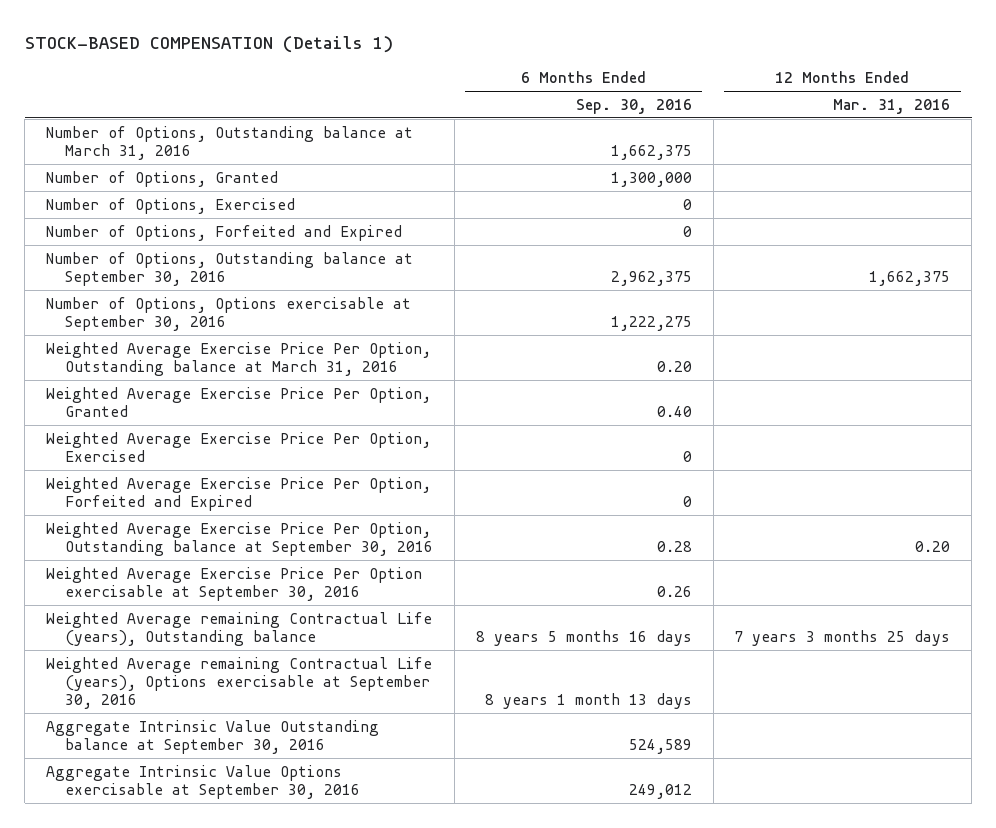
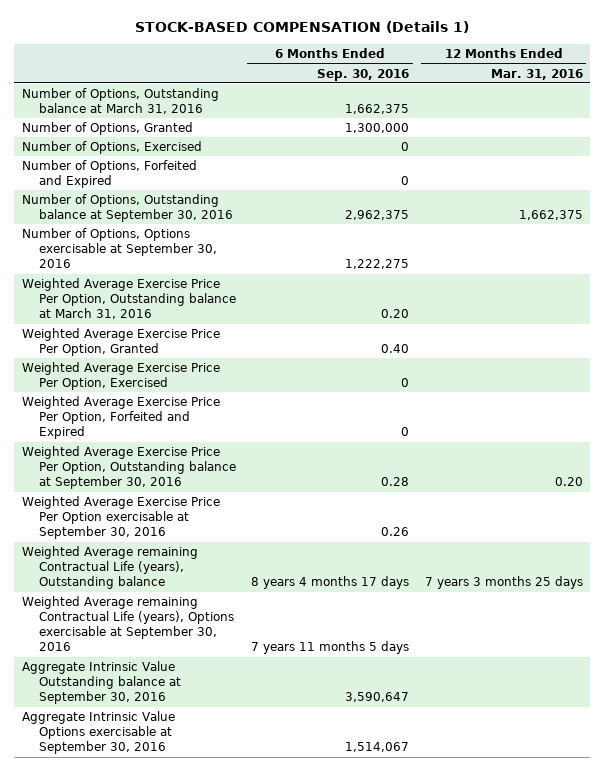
[475,630,692,647] 8 years 5 months 16 days -> [251,576,410,590] 8 years 4 months 17 days
[484,693,692,710] 8 years 1 month 13 days -> [251,641,410,655] 7 years 11 months 5 days
[628,739,692,755] 524,589 -> [345,692,410,703] 3,590,647
[628,784,692,800] 249,012 -> [345,742,410,753] 1,514,067

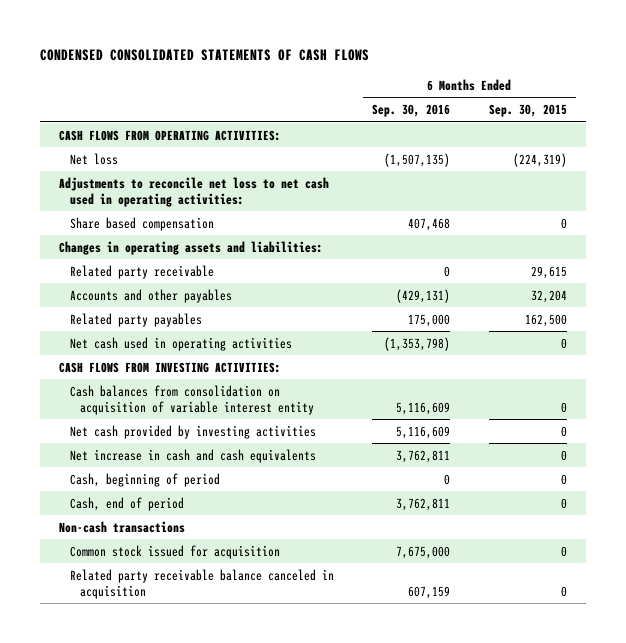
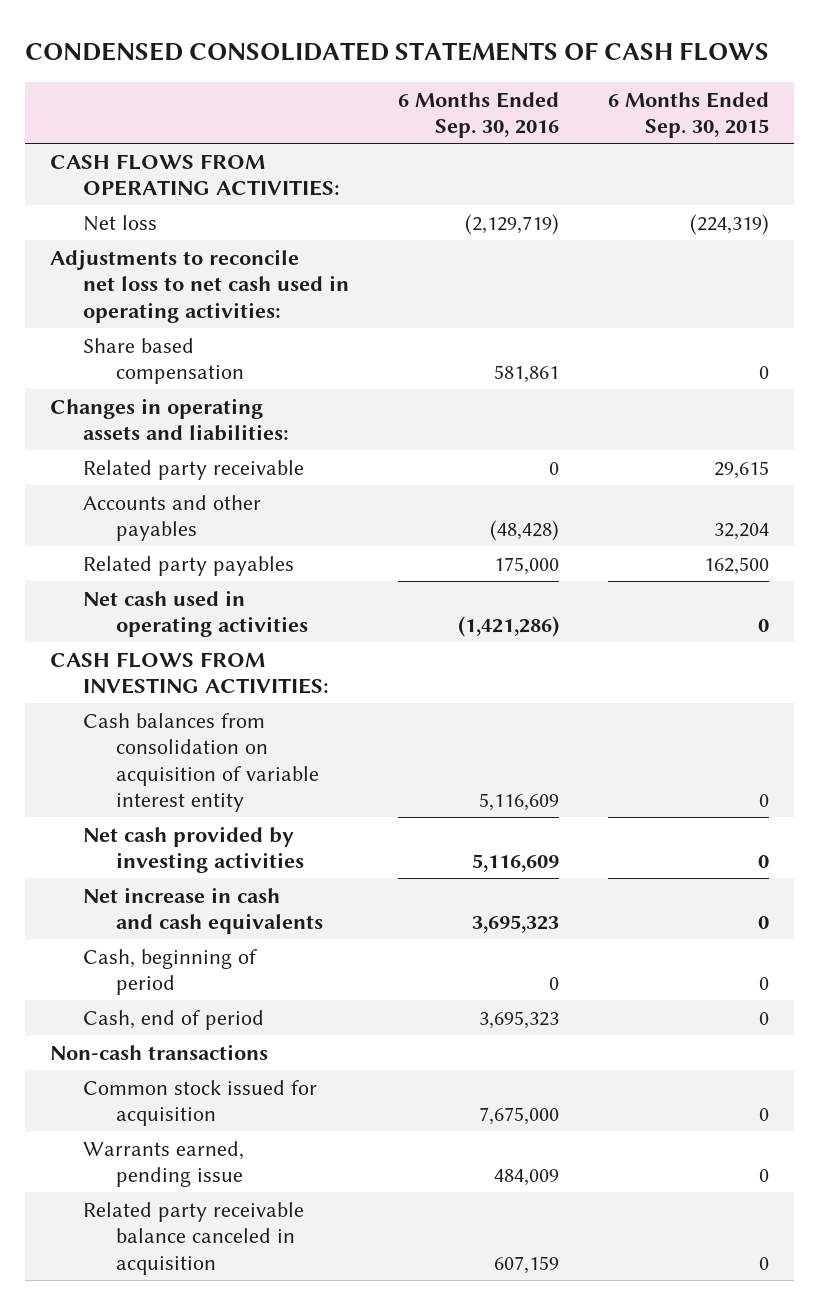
[384,152,451,167] (1,507,135) -> [465,213,560,235] (2,129,719)
[408,217,451,231] 407,468 -> [494,365,560,384] 581,861
[396,288,451,303] (429,131) -> [490,520,560,542] (48,428)
[384,336,451,351] (1,353,798) -> [458,616,560,638] (1,421,286)
[396,449,451,463] 3,762,811 -> [472,915,560,934] 3,695,323
[396,497,451,511] 3,762,811 -> [479,1010,560,1029] 3,695,323
none -> [83,1140,245,1188] Warrants earned, pending issue

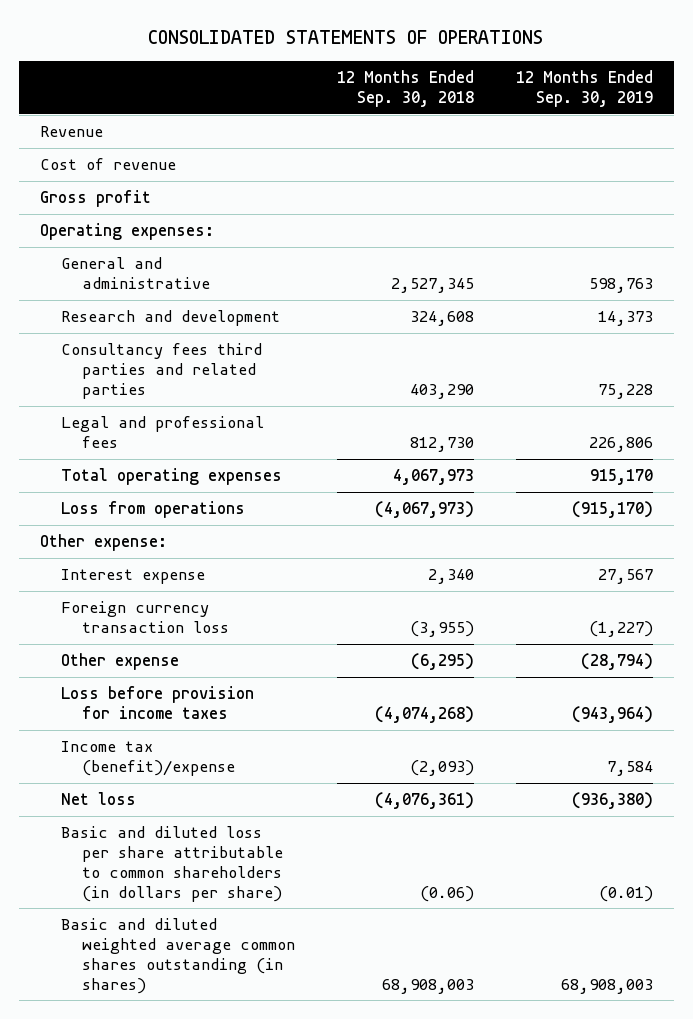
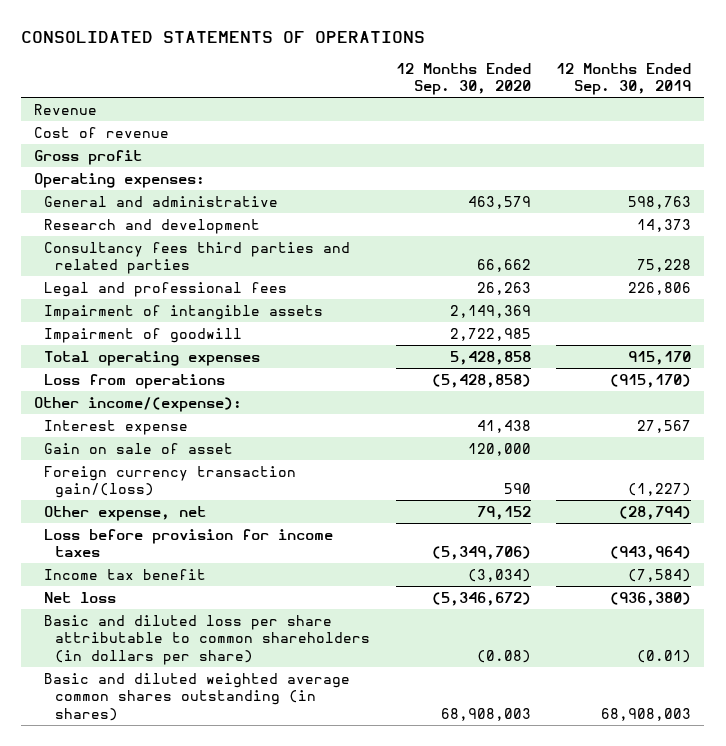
[336,70,474,108] 12 Months Ended Sep. 30, 2018 -> none
none -> [395,62,531,96] 12 Months Ended Sep. 30, 2020
none -> [44,304,324,320] Impairment of intangible assets
none -> [44,327,243,343] Impairment of goodwill
[39,534,167,552] Other expense: -> [34,396,243,412] Other income/(expense):
none -> [44,442,234,454] Gain on sale of asset
[60,601,230,633] Foreign currency transaction loss -> [44,465,297,499] Foreign currency transaction gain/(loss)
[60,653,179,671] Other expense -> [44,505,207,521] Other expense, net
[60,741,236,776] Income tax (benefit)/expense -> [44,568,207,580] Income tax benefit
[606,760,653,776] 7,584 -> [628,568,692,582] (7,584)

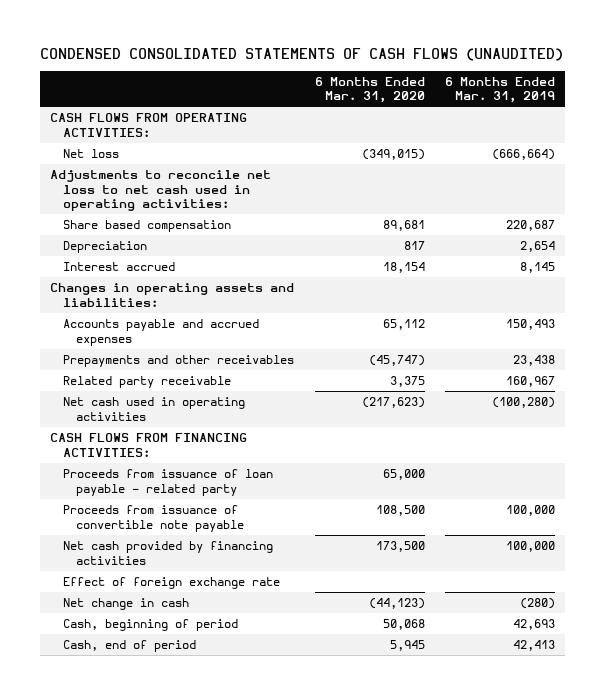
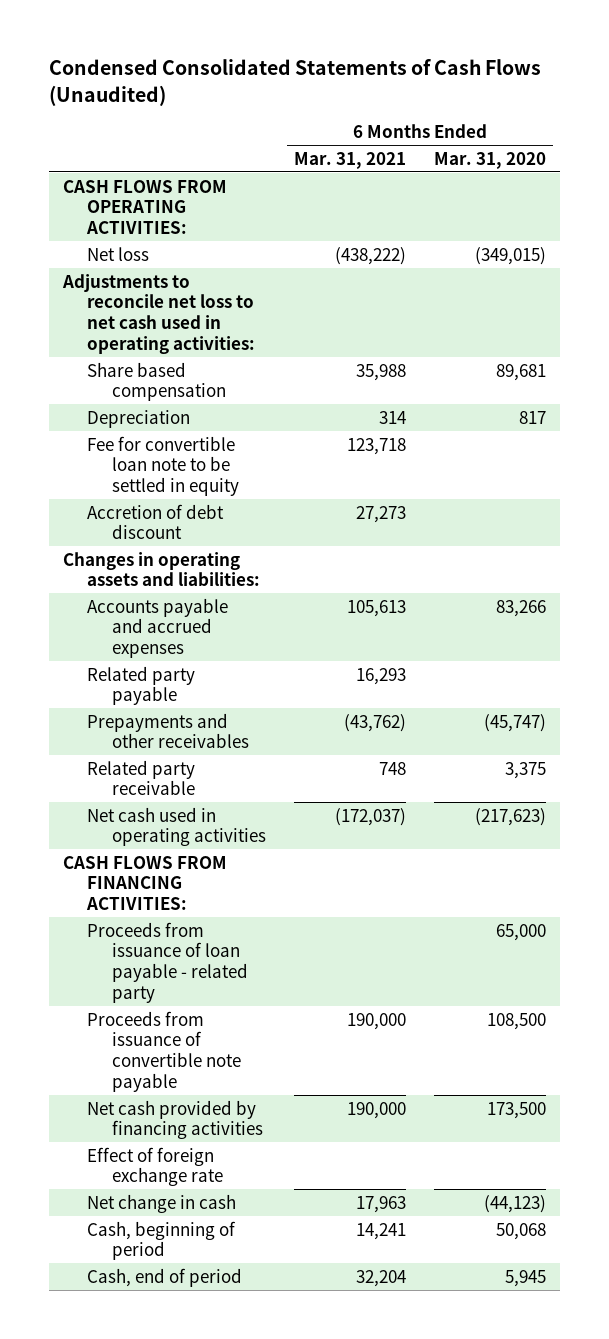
[40,47,564,61] CONDENSED CONSOLIDATED STATEMENTS OF CASH FLOWS (UNAUDITED) -> [48,59,541,106] Condensed Consolidated Statements of Cash Flows (Unaudited)
[445,76,556,104] 6 Months Ended Mar. 31, 2019 -> none
none -> [294,151,407,169] Mar. 31, 2021
[63,261,176,271] Interest accrued -> none
none -> [87,435,240,497] Fee for convertible loan note to be settled in equity
none -> [87,503,225,540] Accretion of debt discount
[382,318,425,330] 65,112 -> [496,599,547,617] 83,266
none -> [87,665,196,706] Related party payable

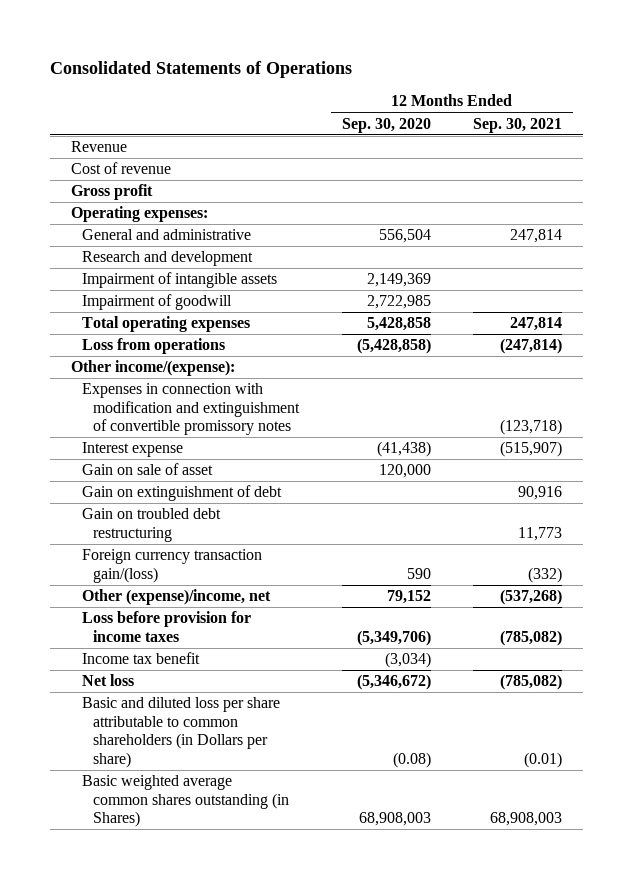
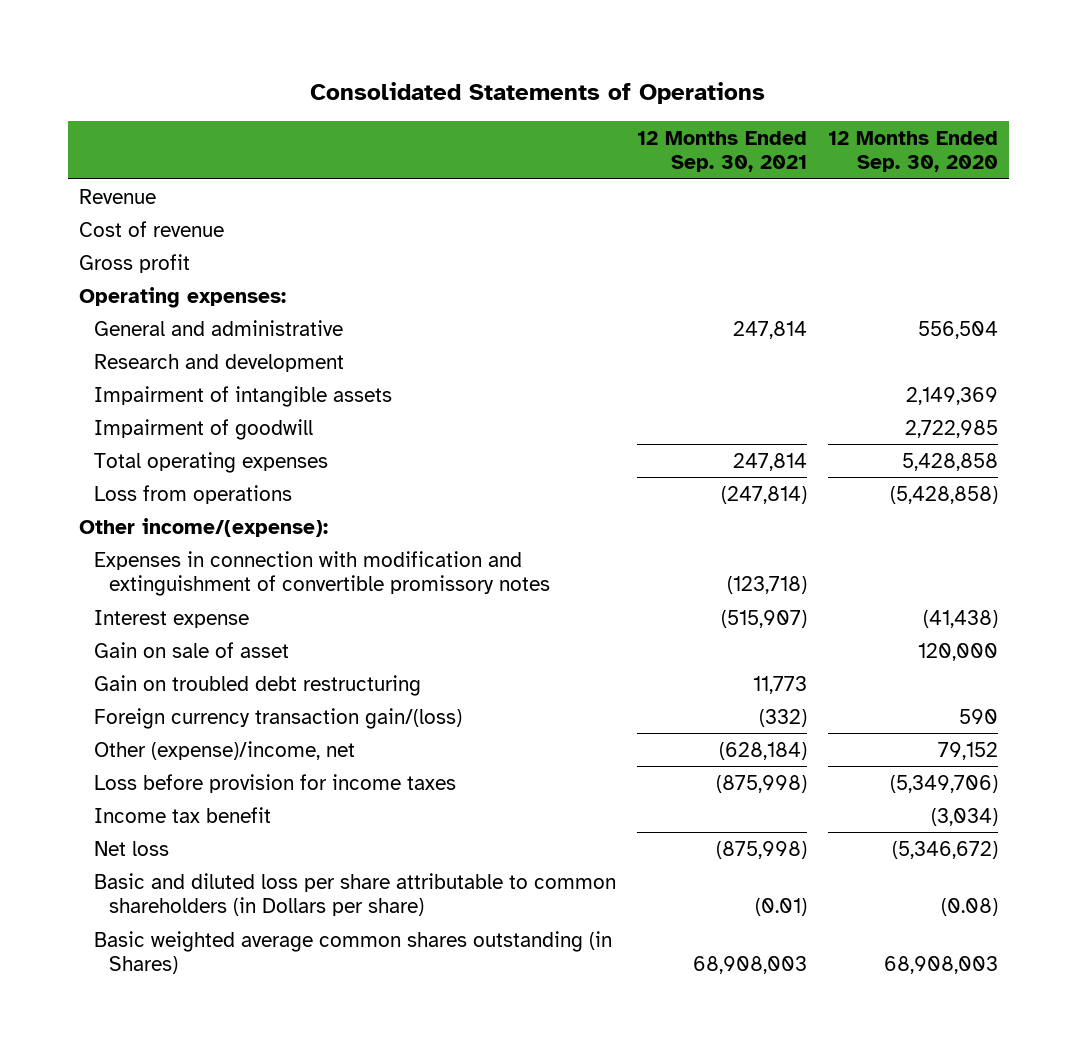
[82,485,283,502] Gain on extinguishment of debt -> none
[500,589,563,606] (537,268) -> [719,741,808,760] (628,184)
[500,629,563,646] (785,082) -> [716,774,808,793] (875,998)
[500,674,563,691] (785,082) -> [716,840,808,859] (875,998)

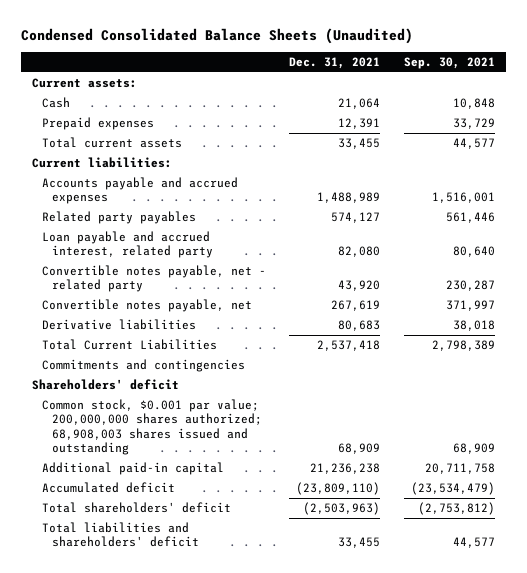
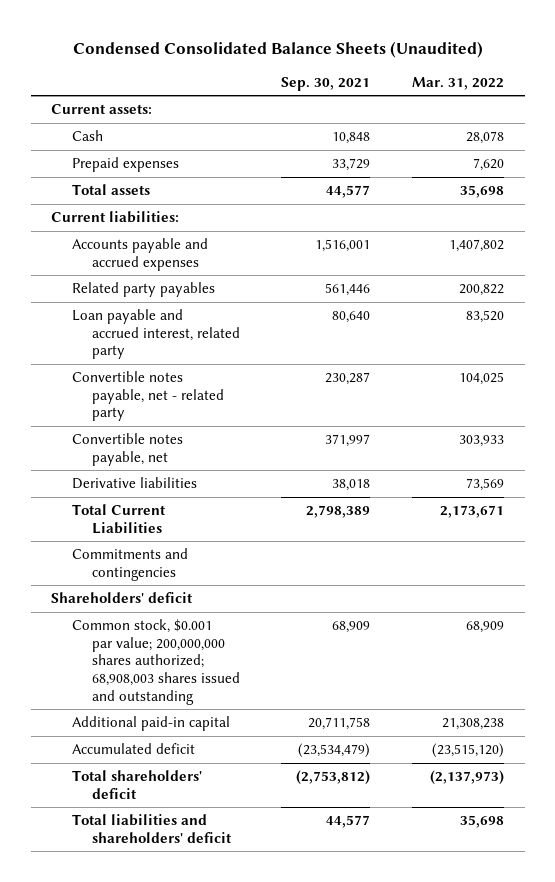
[289,57,381,70] Dec. 31, 2021 -> none
none -> [411,76,504,90] Mar. 31, 2022
[42,137,183,149] Total current assets -> [71,184,150,196] Total assets

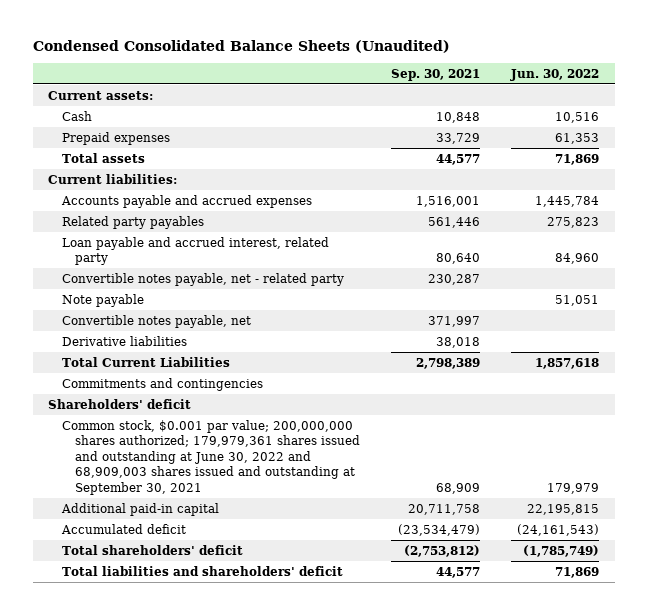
[411,76,504,90] Mar. 31, 2022 -> none
none -> [510,69,600,82] Jun. 30, 2022
none -> [61,293,144,307] Note payable
[71,619,240,705] Common stock, $0.001 par value; 200,000,000 shares authorized; 68,908,003 shares issued and outstanding -> [61,419,360,495] Common stock, $0.001 par value; 200,000,000 shares authorized; 179,979,361 shares issued and outstanding at June 30, 2022 and 68,909,003 shares issued and outstanding at September 30, 2021

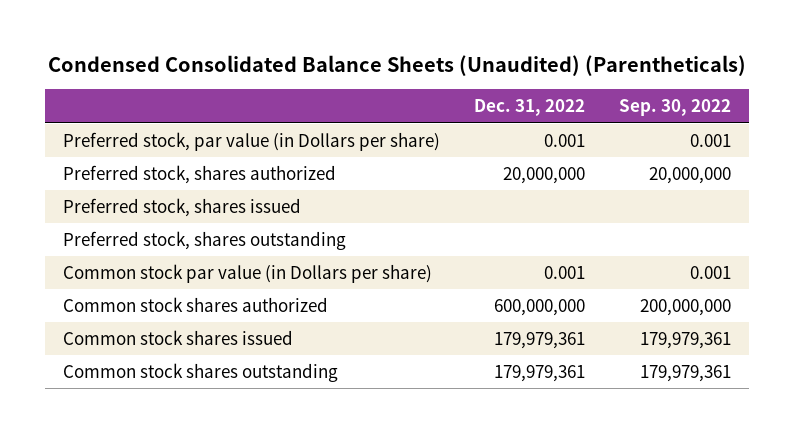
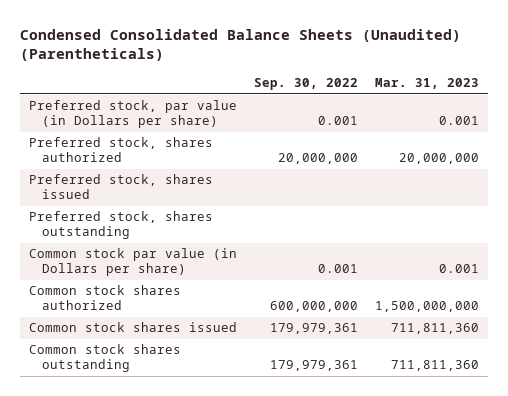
[474,99,586,117] Dec. 31, 2022 -> none
none -> [375,78,480,90] Mar. 31, 2023
[640,298,732,316] 200,000,000 -> [269,301,358,313] 600,000,000

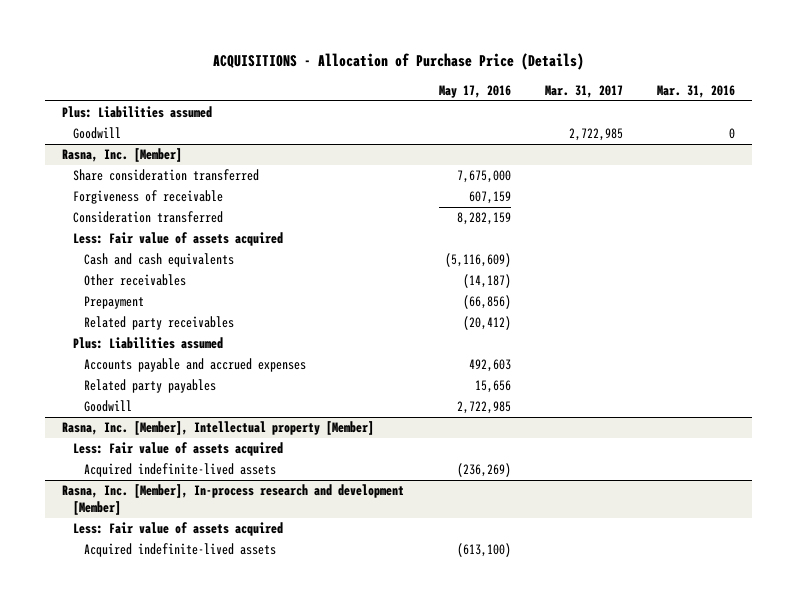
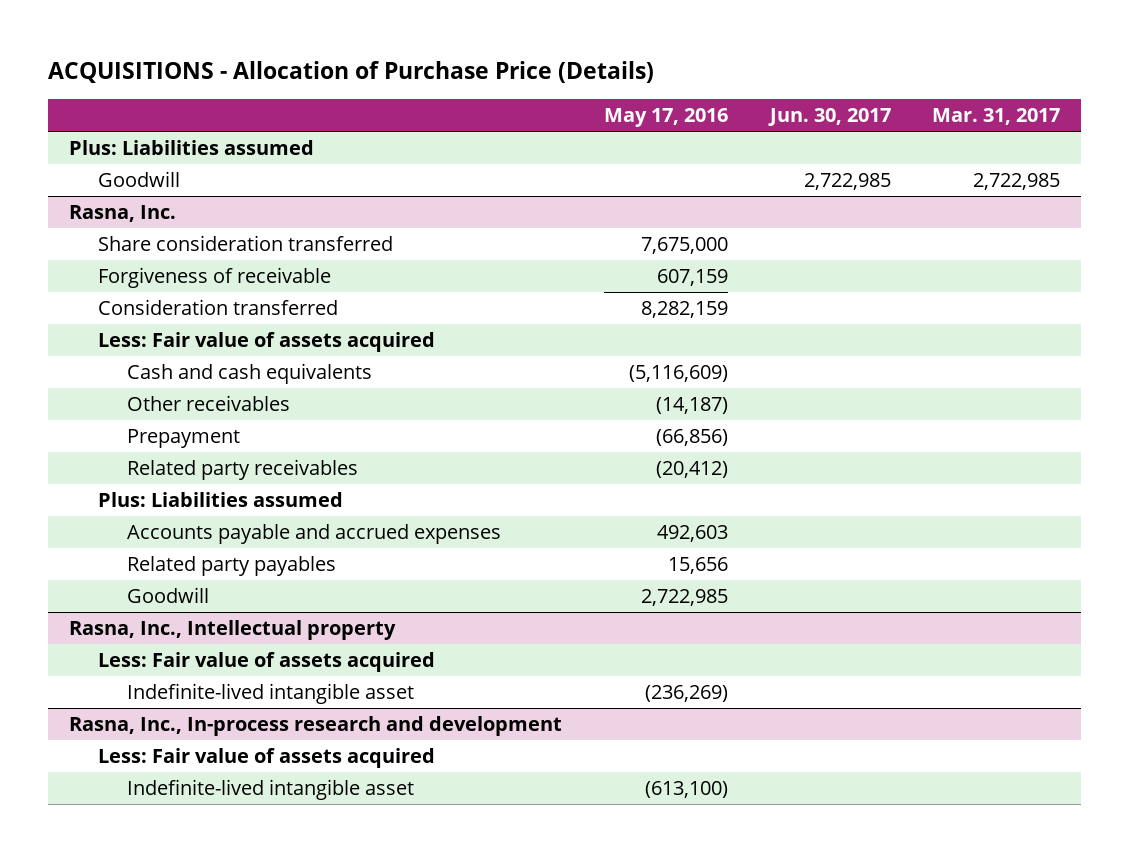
[656,84,735,98] Mar. 31, 2016 -> none
none -> [767,108,891,127] Jun. 30, 2017
[62,148,183,163] Rasna, Inc. [Member] -> [68,205,176,223] Rasna, Inc.
[62,421,375,436] Rasna, Inc. [Member], Intellectual property [Member] -> [68,620,396,641] Rasna, Inc., Intellectual property
[83,463,276,478] Acquired indefinite-lived assets -> [126,683,414,705] Indefinite-lived intangible asset
[62,484,405,516] Rasna, Inc. [Member], In-process research and development [Member] -> [68,716,562,737] Rasna, Inc., In-process research and development
[83,543,276,558] Acquired indefinite-lived assets -> [126,779,414,801] Indefinite-lived intangible asset

